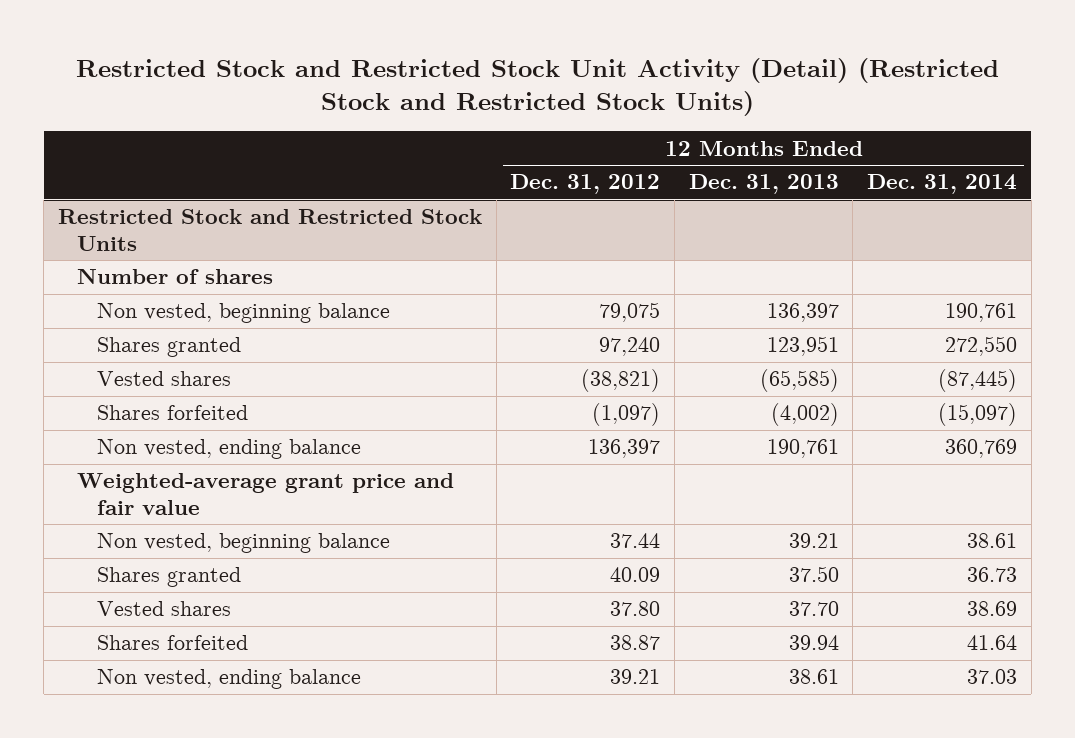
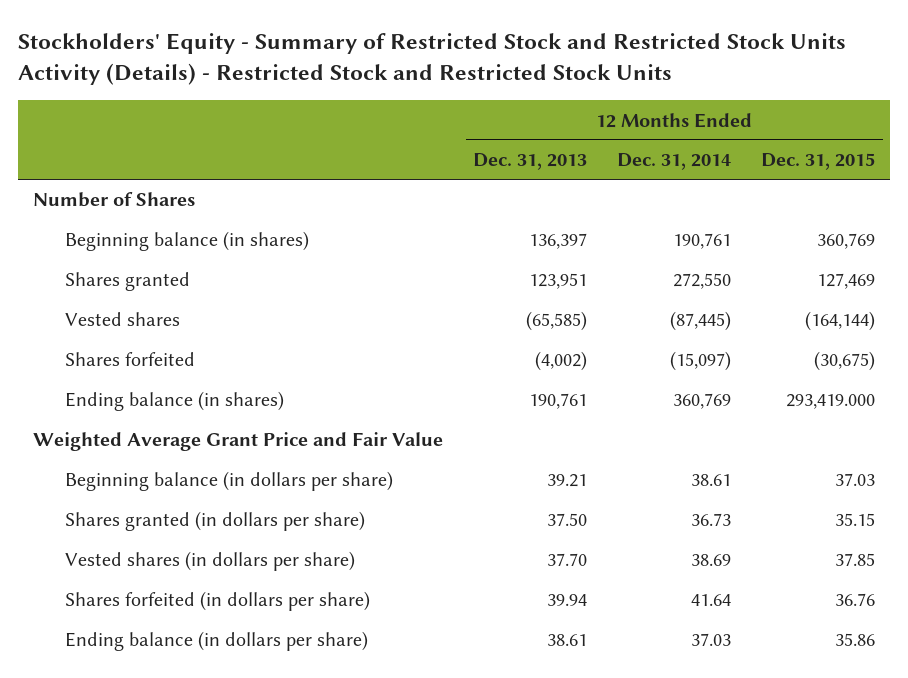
[75,57,999,117] Restricted Stock and Restricted Stock Unit Activity (Detail) (Restricted Stock and Restricted Stock Units) -> [17,33,846,86] Stockholders' Equity - Summary of Restricted Stock and Restricted Stock Units Activity (Details) - Restricted Stock and Restricted Stock Units
[510,174,661,195] Dec. 31, 2012 -> none
none -> [761,153,876,171] Dec. 31, 2015
[57,209,482,251] Restricted Stock and Restricted Stock Units -> none
[77,269,274,285] Number of shares -> [32,192,195,208] Number of Shares
[96,303,390,324] Non vested, beginning balance -> [65,231,310,252] Beginning balance (in shares)
[96,439,361,460] Non vested, ending balance -> [65,391,285,412] Ending balance (in shares)
[77,473,455,515] Weighted-average grant price and fair value -> [32,432,443,452] Weighted Average Grant Price and Fair Value
[96,533,390,554] Non vested, beginning balance -> [65,471,394,492] Beginning balance (in dollars per share)
[96,567,241,588] Shares granted -> [65,511,366,532] Shares granted (in dollars per share)
[96,601,231,617] Vested shares -> [65,551,356,572] Vested shares (in dollars per share)
[96,635,248,651] Shares forfeited -> [65,591,371,612] Shares forfeited (in dollars per share)
[96,669,361,690] Non vested, ending balance -> [65,631,369,652] Ending balance (in dollars per share)

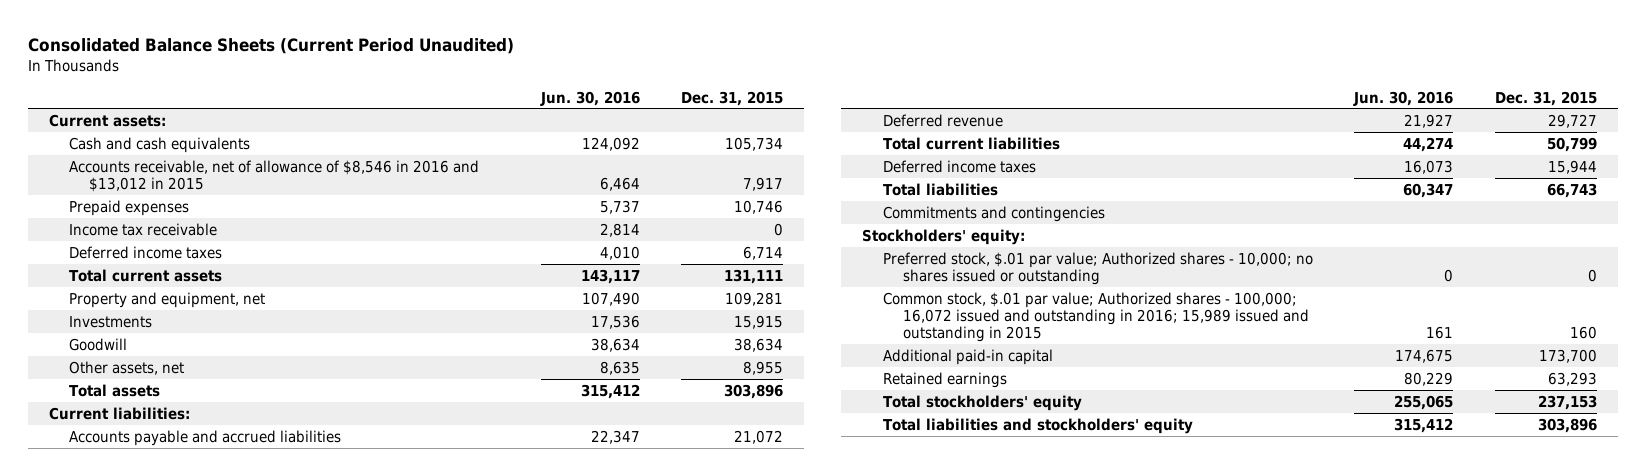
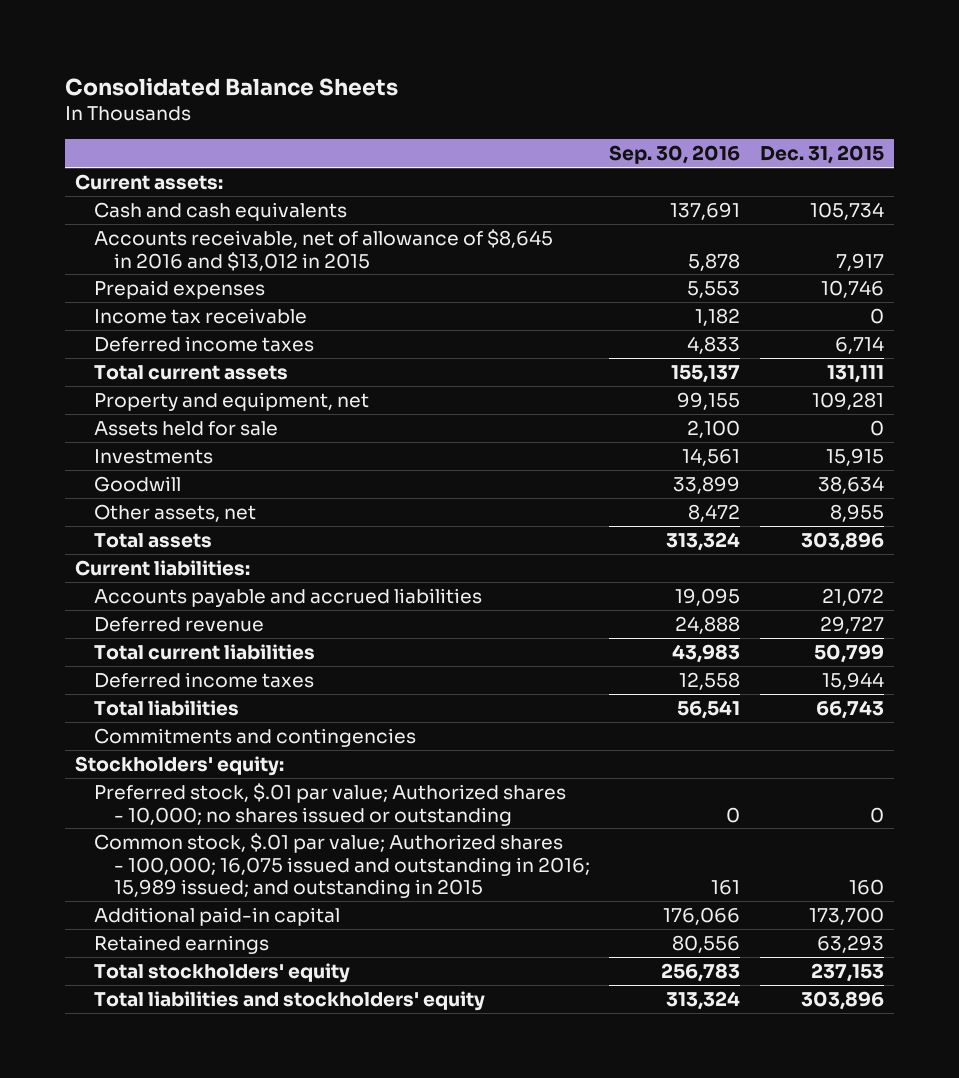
[27,37,514,54] Consolidated Balance Sheets (Current Period Unaudited) -> [64,77,398,96] Consolidated Balance Sheets
[539,90,640,106] Jun. 30, 2016 -> none
none -> [609,145,741,165] Sep. 30, 2016
[68,159,479,192] Accounts receivable, net of allowance of $8,546 in 2016 and $13,012 in 2015 -> [94,228,554,271] Accounts receivable, net of allowance of $8,645 in 2016 and $13,012 in 2015
none -> [94,420,279,436] Assets held for sale
[882,291,1309,343] Common stock, $.01 par value; Authorized shares - 100,000; 16,072 issued and outstanding in 2016; 15,989 issued and outstanding in 2015 -> [94,832,590,899] Common stock, $.01 par value; Authorized shares - 100,000; 16,075 issued and outstanding in 2016; 15,989 issued; and outstanding in 2015

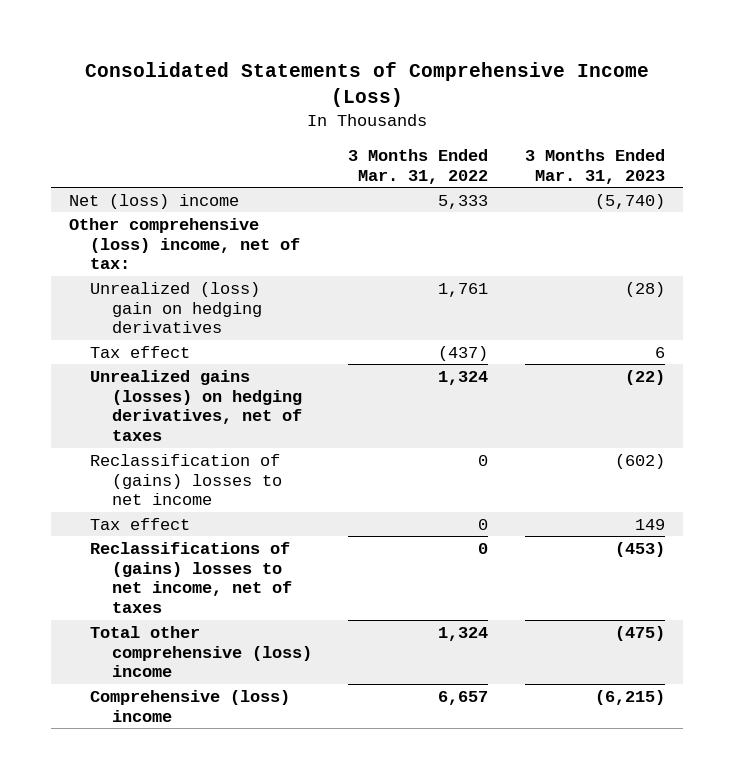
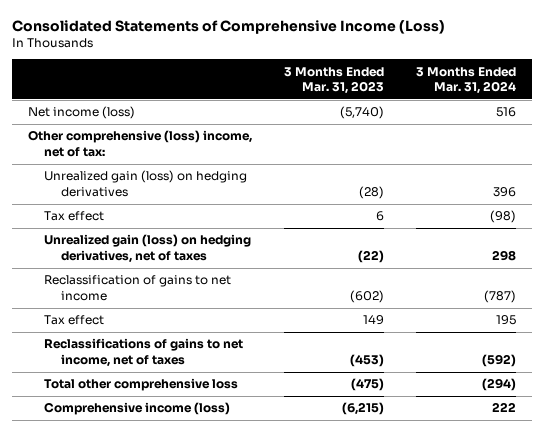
[348,148,489,184] 3 Months Ended Mar. 31, 2022 -> none
none -> [416,66,517,95] 3 Months Ended Mar. 31, 2024
[68,193,239,209] Net (loss) income -> [27,106,135,120] Net income (loss)
[90,281,262,334] Unrealized (loss) gain on hedging derivatives -> [44,170,248,198] Unrealized gain (loss) on hedging derivatives
[90,369,302,442] Unrealized gains (losses) on hedging derivatives, net of taxes -> [44,234,252,264] Unrealized gain (loss) on hedging derivatives, net of taxes
[90,453,282,506] Reclassification of (gains) losses to net income -> [44,275,232,302] Reclassification of gains to net income
[90,541,292,614] Reclassifications of (gains) losses to net income, net of taxes -> [44,338,244,368] Reclassifications of gains to net income, net of taxes
[90,625,312,678] Total other comprehensive (loss) income -> [44,378,239,392] Total other comprehensive loss
[90,689,291,722] Comprehensive (loss) income -> [44,402,231,416] Comprehensive income (loss)

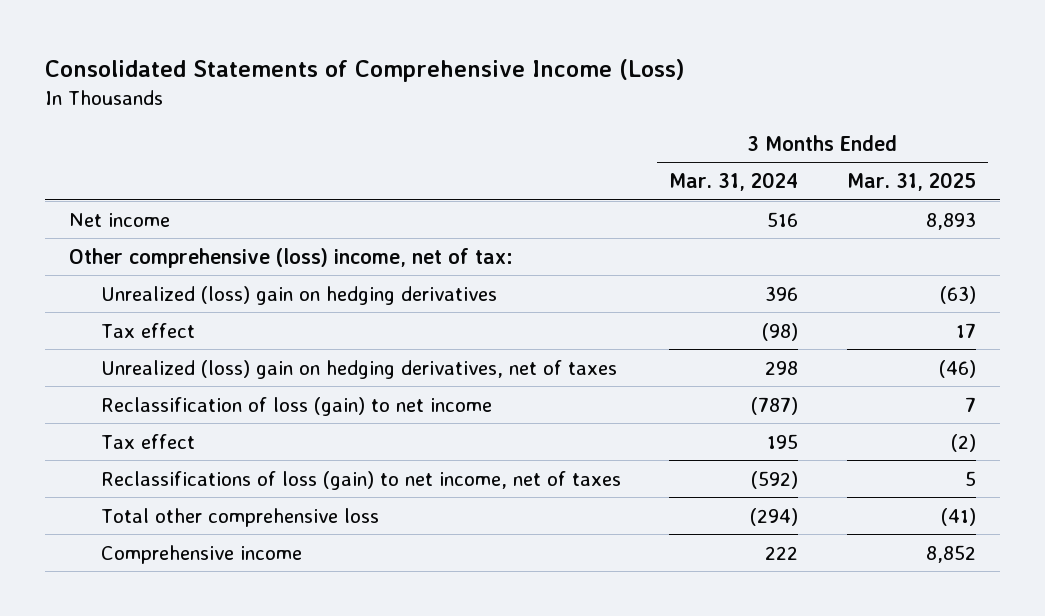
[283,66,384,95] 3 Months Ended Mar. 31, 2023 -> none
none -> [846,172,976,192] Mar. 31, 2025
[27,106,135,120] Net income (loss) -> [68,212,170,227] Net income
[44,170,248,198] Unrealized gain (loss) on hedging derivatives -> [100,285,497,305] Unrealized (loss) gain on hedging derivatives
[44,234,252,264] Unrealized gain (loss) on hedging derivatives, net of taxes -> [100,359,617,379] Unrealized (loss) gain on hedging derivatives, net of taxes
[44,275,232,302] Reclassification of gains to net income -> [100,396,492,416] Reclassification of loss (gain) to net income
[44,338,244,368] Reclassifications of gains to net income, net of taxes -> [100,470,621,490] Reclassifications of loss (gain) to net income, net of taxes
[44,402,231,416] Comprehensive income (loss) -> [100,544,302,564] Comprehensive income

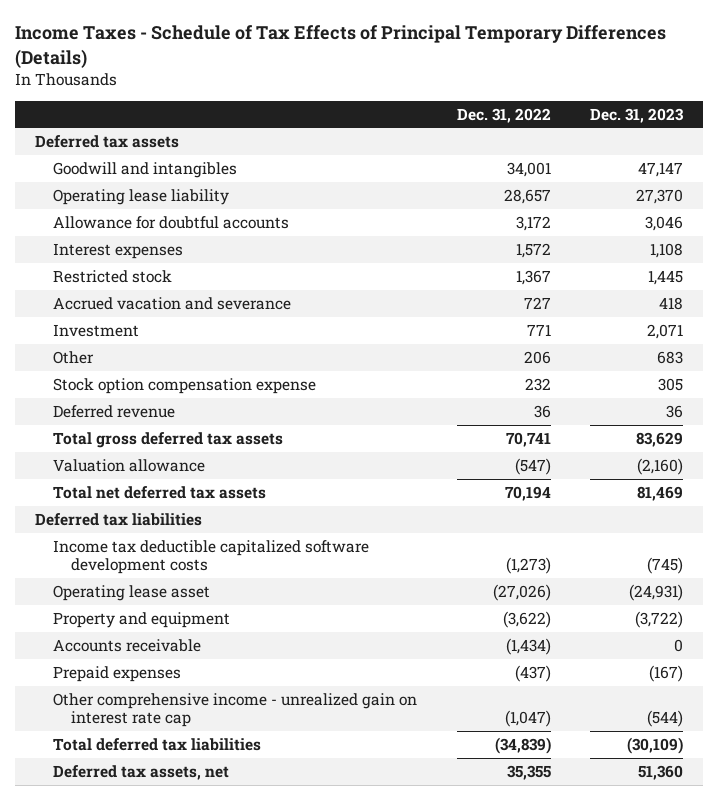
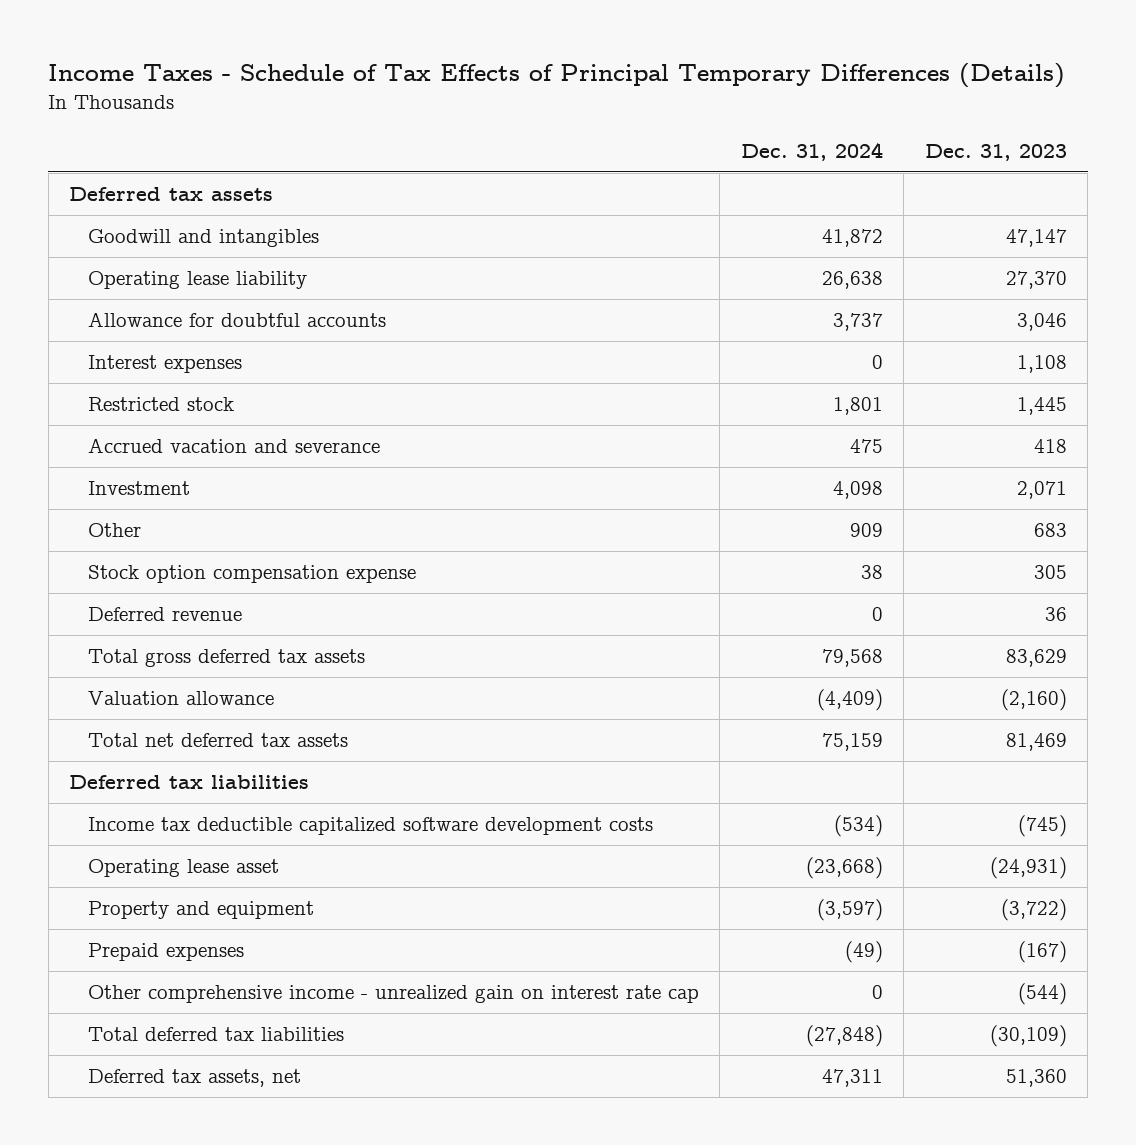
[456,107,551,123] Dec. 31, 2022 -> none
none -> [740,142,883,162] Dec. 31, 2024
[52,638,201,652] Accounts receivable -> none

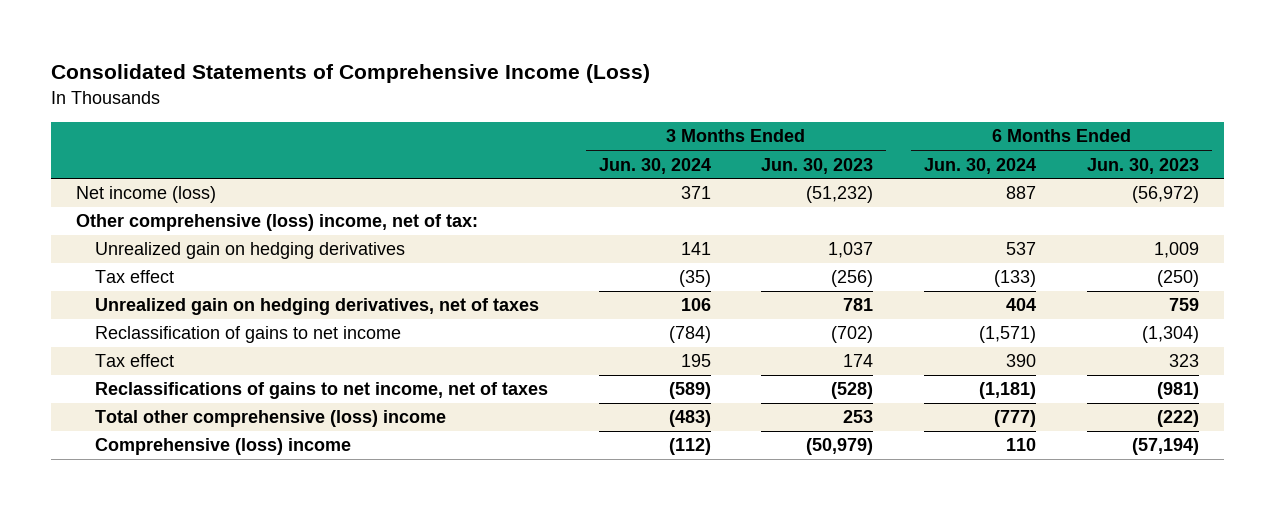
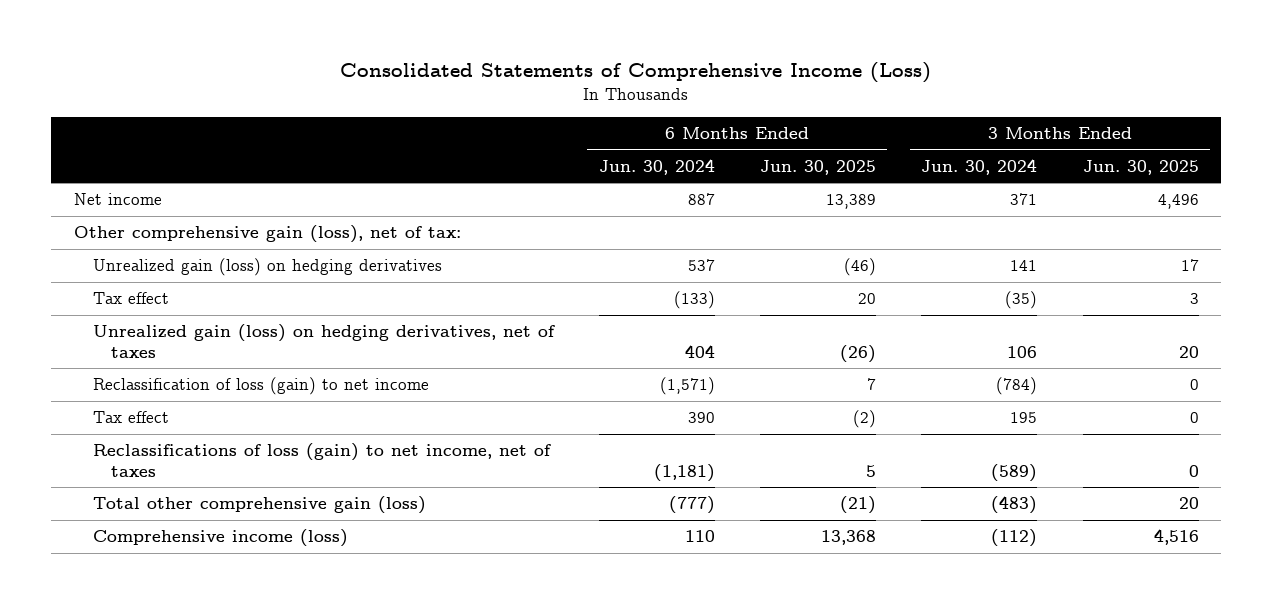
[761,157,874,174] Jun. 30, 2023 -> none
[1086,157,1199,174] Jun. 30, 2023 -> none
none -> [760,159,877,175] Jun. 30, 2025
none -> [1082,159,1199,175] Jun. 30, 2025
[76,186,217,204] Net income (loss) -> [73,193,162,206] Net income
[76,214,479,232] Other comprehensive (loss) income, net of tax: -> [73,225,461,244] Other comprehensive gain (loss), net of tax:
[94,242,405,260] Unrealized gain on hedging derivatives -> [92,258,442,277] Unrealized gain (loss) on hedging derivatives
[94,298,539,316] Unrealized gain on hedging derivatives, net of taxes -> [92,324,555,358] Unrealized gain (loss) on hedging derivatives, net of taxes
[94,326,401,344] Reclassification of gains to net income -> [92,377,429,396] Reclassification of loss (gain) to net income
[94,382,548,400] Reclassifications of gains to net income, net of taxes -> [92,443,551,477] Reclassifications of loss (gain) to net income, net of taxes
[94,410,446,428] Total other comprehensive (loss) income -> [92,496,426,515] Total other comprehensive gain (loss)
[94,438,351,456] Comprehensive (loss) income -> [92,529,348,548] Comprehensive income (loss)

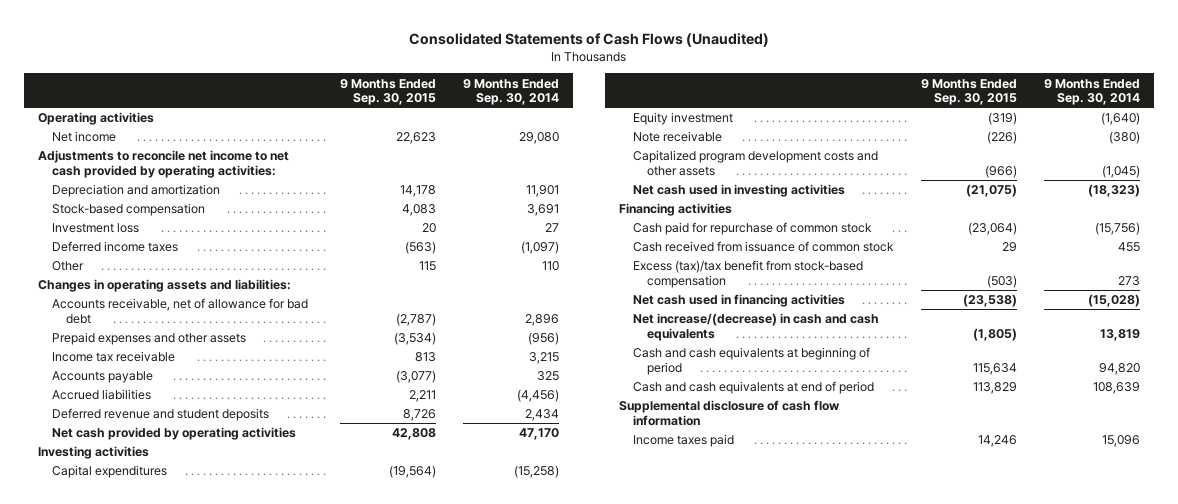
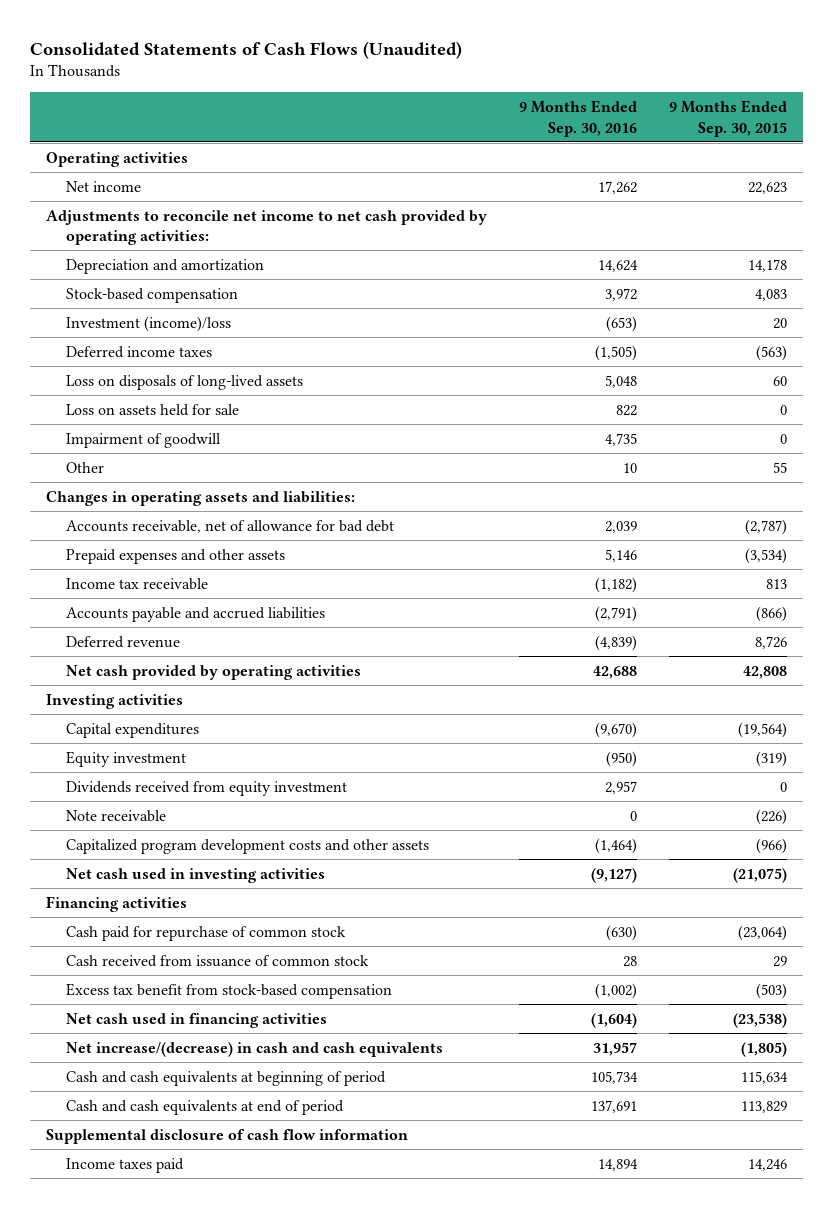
[463,78,560,106] 9 Months Ended Sep. 30, 2014 -> none
none -> [518,99,637,137] 9 Months Ended Sep. 30, 2016
[51,223,139,234] Investment loss -> [66,315,232,332] Investment (income)/loss
none -> [66,374,304,390] Loss on disposals of long-lived assets
none -> [66,403,240,416] Loss on assets held for sale
none -> [66,432,222,448] Impairment of goodwill
[418,261,436,272] 115 -> [773,461,788,473] 55
[51,371,153,384] Accounts payable -> none
[51,389,151,401] Accrued liabilities -> none
none -> [66,606,326,622] Accounts payable and accrued liabilities
[51,408,269,422] Deferred revenue and student deposits -> [66,635,181,648] Deferred revenue
none -> [66,780,348,796] Dividends received from equity investment
[632,260,863,288] Excess (tax)/tax benefit from stock-based compensation -> [66,982,393,999] Excess tax benefit from stock-based compensation

